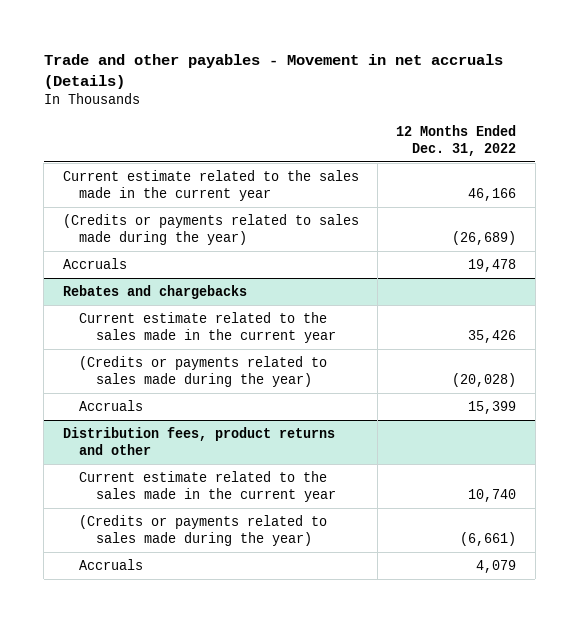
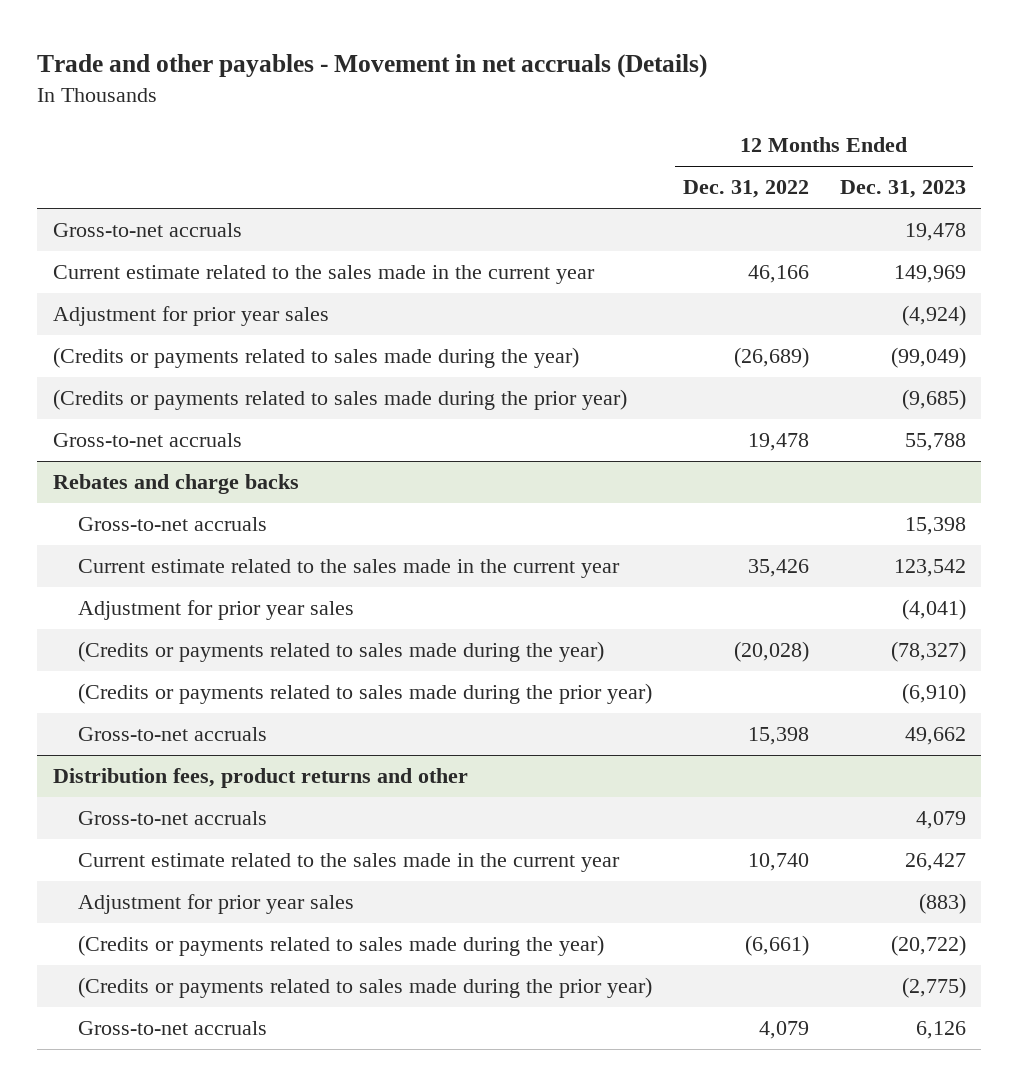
none -> [839,180,966,199] Dec. 31, 2023
none -> [52,223,242,238] Gross-to-net accruals
none -> [52,306,329,327] Adjustment for prior year sales
none -> [52,389,627,411] (Credits or payments related to sales made during the prior year)
[62,257,127,269] Accruals -> [52,433,242,448] Gross-to-net accruals
[62,284,247,299] Rebates and chargebacks -> [52,474,299,495] Rebates and charge backs
none -> [77,517,267,532] Gross-to-net accruals
none -> [77,600,354,621] Adjustment for prior year sales
none -> [77,683,652,705] (Credits or payments related to sales made during the prior year)
[79,399,144,411] Accruals -> [77,727,267,742] Gross-to-net accruals
[468,400,517,414] 15,399 -> [747,727,809,746] 15,398
none -> [77,811,267,826] Gross-to-net accruals
none -> [77,894,354,915] Adjustment for prior year sales
none -> [77,977,652,999] (Credits or payments related to sales made during the prior year)
[79,558,144,570] Accruals -> [77,1021,267,1036] Gross-to-net accruals

